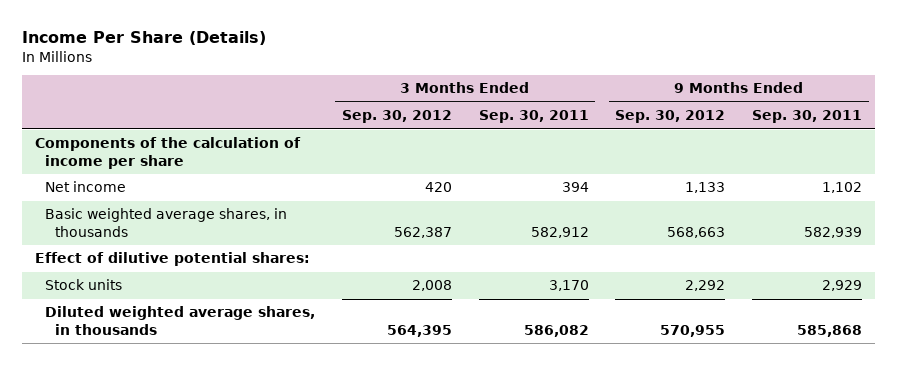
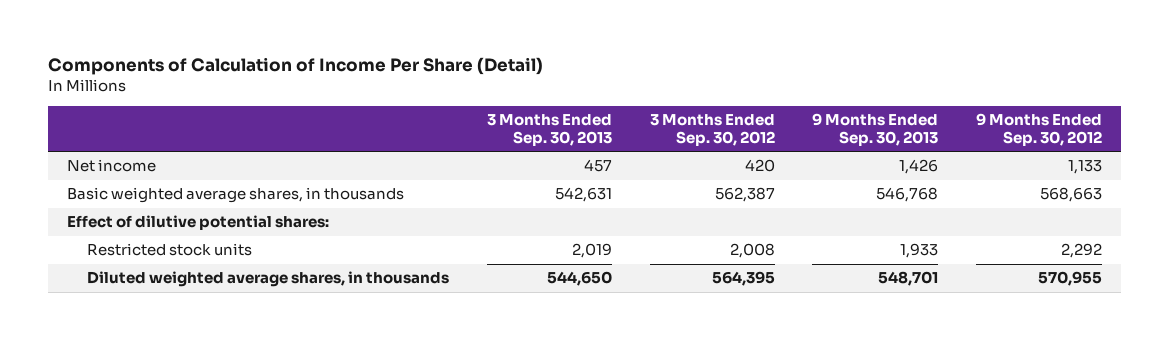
[22,31,267,46] Income Per Share (Details) -> [47,56,543,75] Components of Calculation of Income Per Share (Detail)
[478,110,589,124] Sep. 30, 2011 -> none
[751,110,862,124] Sep. 30, 2011 -> none
none -> [486,114,612,146] 3 Months Ended Sep. 30, 2013
none -> [812,113,939,146] 9 Months Ended Sep. 30, 2013
[35,137,302,169] Components of the calculation of income per share -> none
[45,279,123,291] Stock units -> [87,243,253,257] Restricted stock units

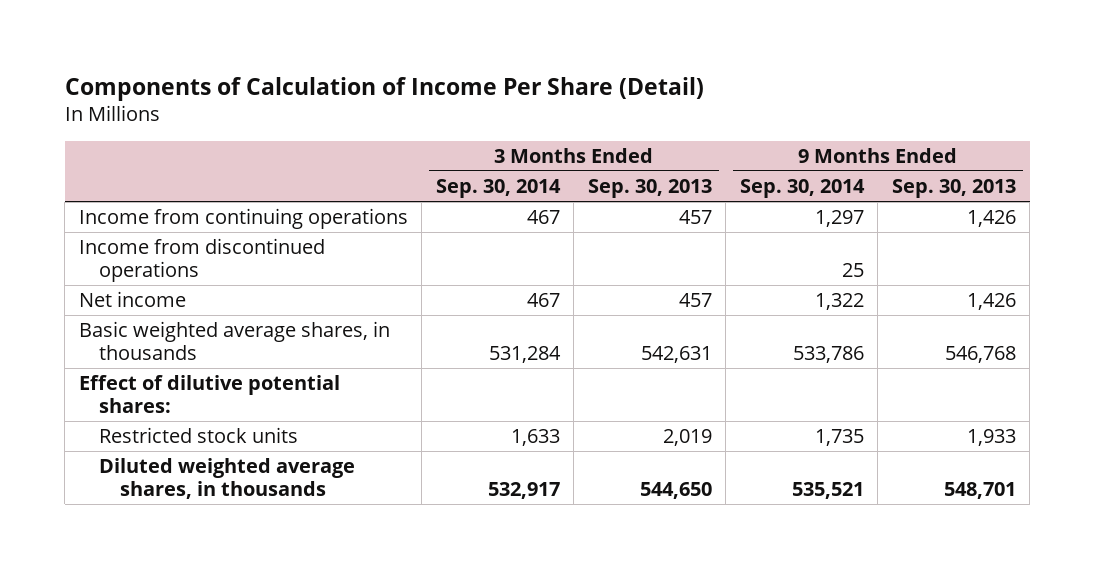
[649,114,775,146] 3 Months Ended Sep. 30, 2012 -> none
[976,113,1103,146] 9 Months Ended Sep. 30, 2012 -> none
none -> [435,178,561,198] Sep. 30, 2014
none -> [739,178,865,198] Sep. 30, 2014
none -> [78,208,408,230] Income from continuing operations
none -> [78,238,325,282] Income from discontinued operations

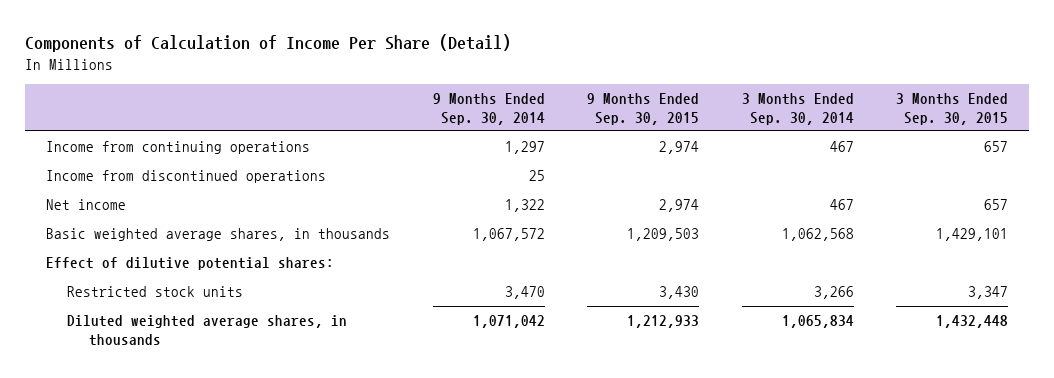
[587,178,712,198] Sep. 30, 2013 -> none
[891,178,1016,198] Sep. 30, 2013 -> none
none -> [587,92,700,125] 9 Months Ended Sep. 30, 2015
none -> [896,92,1009,125] 3 Months Ended Sep. 30, 2015
[488,345,561,363] 531,284 -> [781,228,854,242] 1,062,568
[792,345,864,363] 533,786 -> [472,228,545,242] 1,067,572
[510,429,560,447] 1,633 -> [813,286,854,300] 3,266
[814,429,864,447] 1,735 -> [504,286,545,300] 3,470
[487,481,560,499] 532,917 -> [781,315,854,329] 1,065,834
[791,481,864,499] 535,521 -> [472,315,545,329] 1,071,042

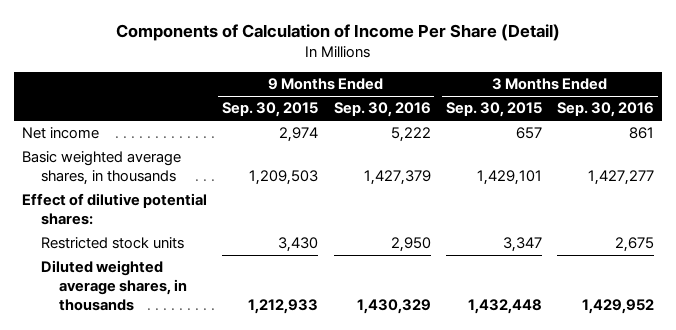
[432,92,545,125] 9 Months Ended Sep. 30, 2014 -> none
[741,92,854,125] 3 Months Ended Sep. 30, 2014 -> none
none -> [333,102,431,118] Sep. 30, 2016
none -> [557,102,655,118] Sep. 30, 2016
[45,141,310,155] Income from continuing operations -> none
[45,170,326,184] Income from discontinued operations -> none

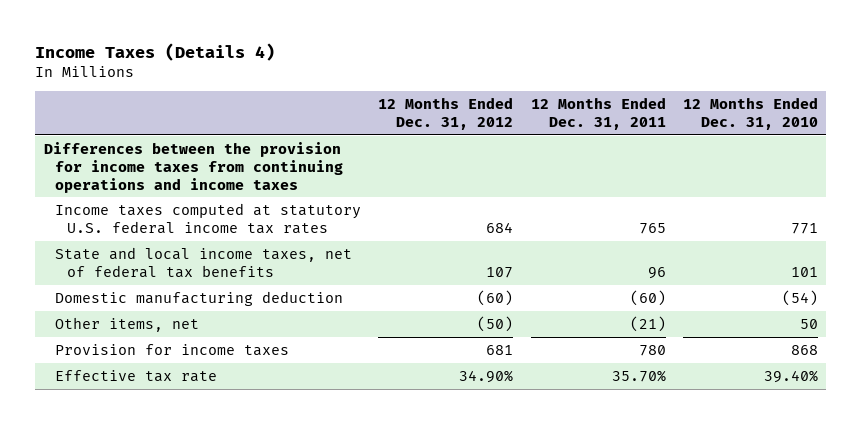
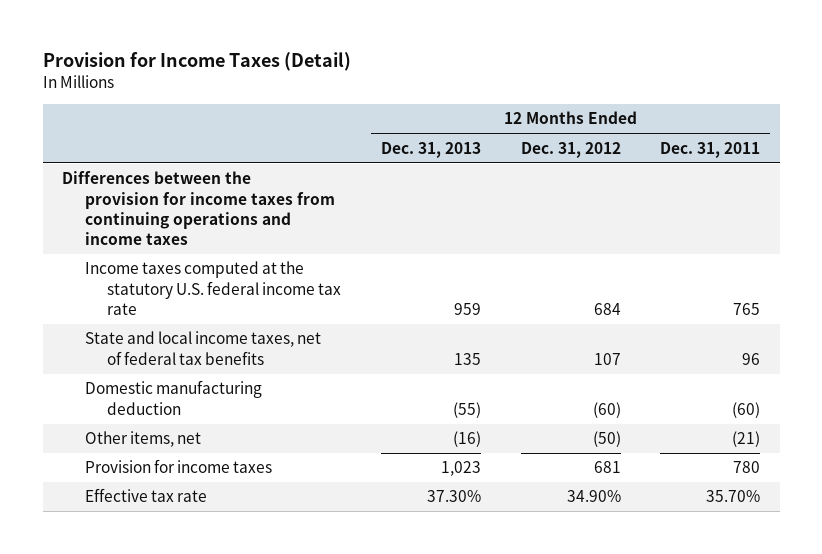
[35,42,276,61] Income Taxes (Details 4) -> [42,51,351,71] Provision for Income Taxes (Detail)
[682,96,818,130] 12 Months Ended Dec. 31, 2010 -> none
none -> [381,141,482,158] Dec. 31, 2013
[55,202,362,234] Income taxes computed at statutory U.S. federal income tax rates -> [84,261,342,315] Income taxes computed at the statutory U.S. federal income tax rate

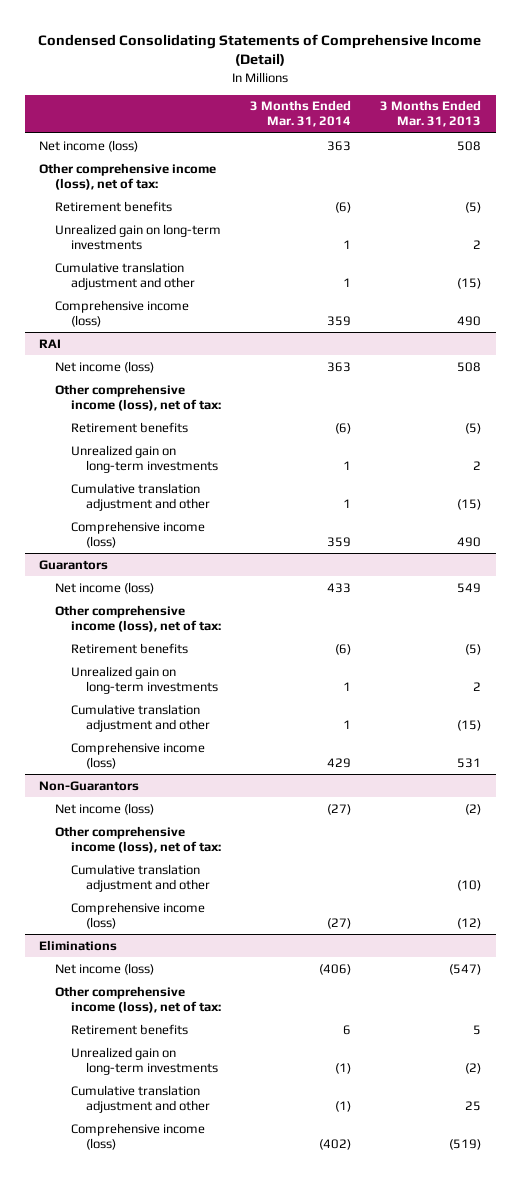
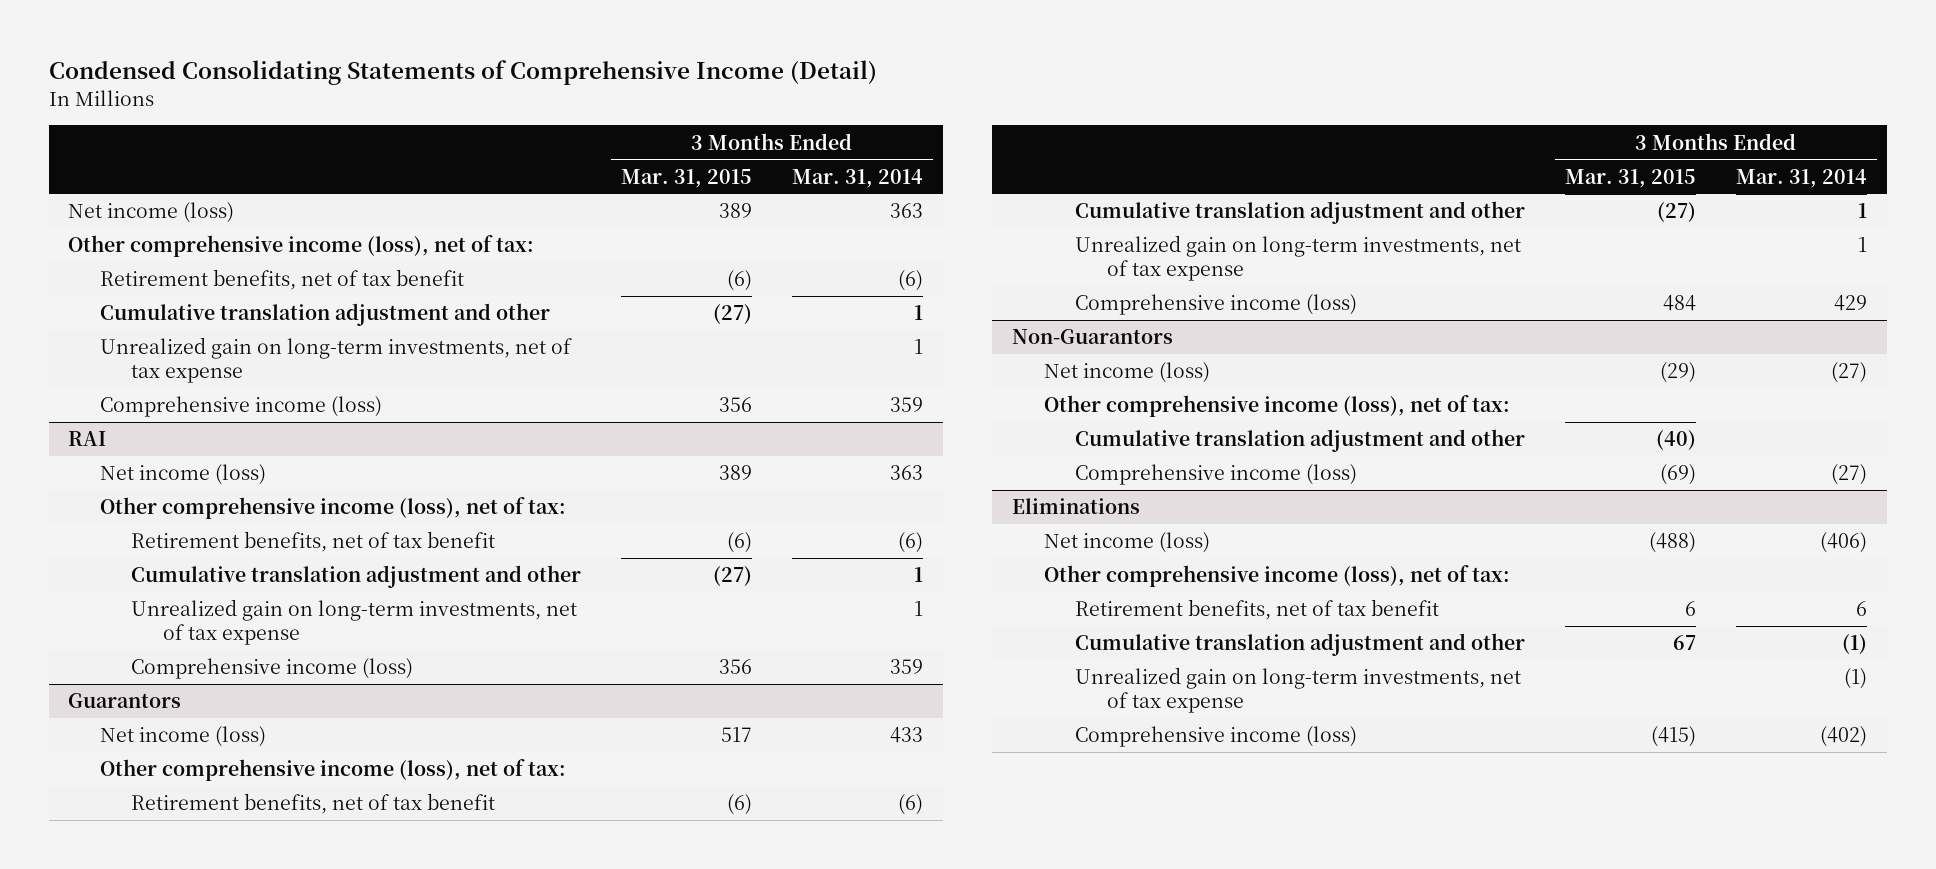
[380,100,482,128] 3 Months Ended Mar. 31, 2013 -> none
none -> [621,168,753,188] Mar. 31, 2015
[54,223,221,250] Unrealized gain on long-term investments -> none
[54,200,172,212] Retirement benefits -> [99,269,464,291] Retirement benefits, net of tax benefit
none -> [99,337,572,384] Unrealized gain on long-term investments, net of tax expense
[70,444,219,473] Unrealized gain on long-term investments -> none
[70,421,188,433] Retirement benefits -> [131,531,496,553] Retirement benefits, net of tax benefit
none -> [131,599,578,646] Unrealized gain on long-term investments, net of tax expense
[70,665,219,694] Unrealized gain on long-term investments -> none
[70,642,188,654] Retirement benefits -> [131,793,496,815] Retirement benefits, net of tax benefit
none -> [1075,235,1522,282] Unrealized gain on long-term investments, net of tax expense
[70,1046,219,1075] Unrealized gain on long-term investments -> none
[70,1023,188,1035] Retirement benefits -> [1075,599,1440,621] Retirement benefits, net of tax benefit
none -> [1075,667,1522,714] Unrealized gain on long-term investments, net of tax expense

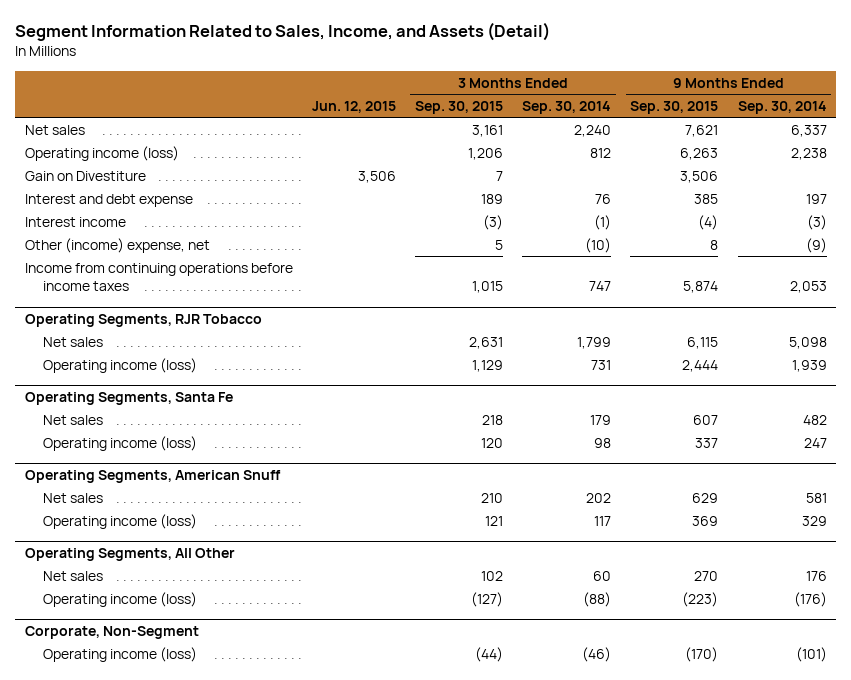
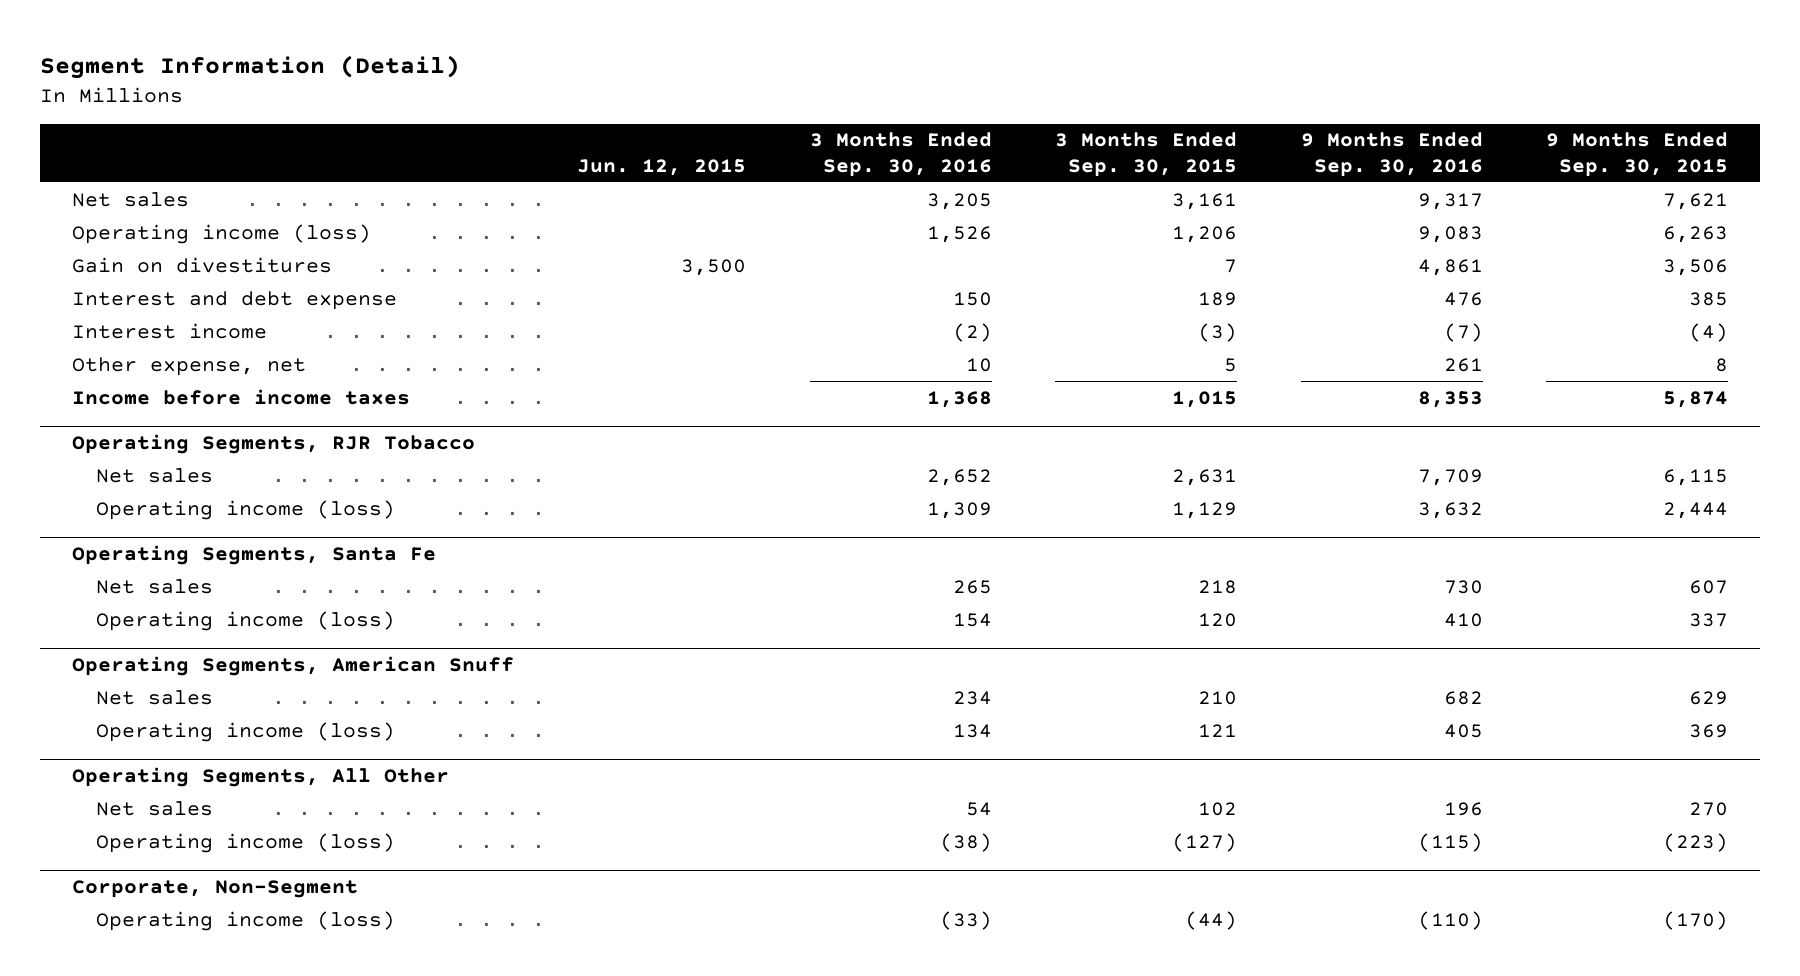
[15,22,551,42] Segment Information Related to Sales, Income, and Assets (Detail) -> [39,55,460,80] Segment Information (Detail)
[522,100,612,114] Sep. 30, 2014 -> none
[737,100,827,114] Sep. 30, 2014 -> none
none -> [809,132,992,177] 3 Months Ended Sep. 30, 2016
none -> [1300,132,1483,177] 9 Months Ended Sep. 30, 2016
[24,170,146,181] Gain on Divestiture -> [71,256,332,273] Gain on divestitures
[357,170,396,183] 3,506 -> [681,258,747,276] 3,500
[24,237,210,253] Other (income) expense, net -> [71,356,306,376] Other expense, net
[24,262,293,291] Income from continuing operations before income taxes -> [71,388,410,405] Income before income taxes

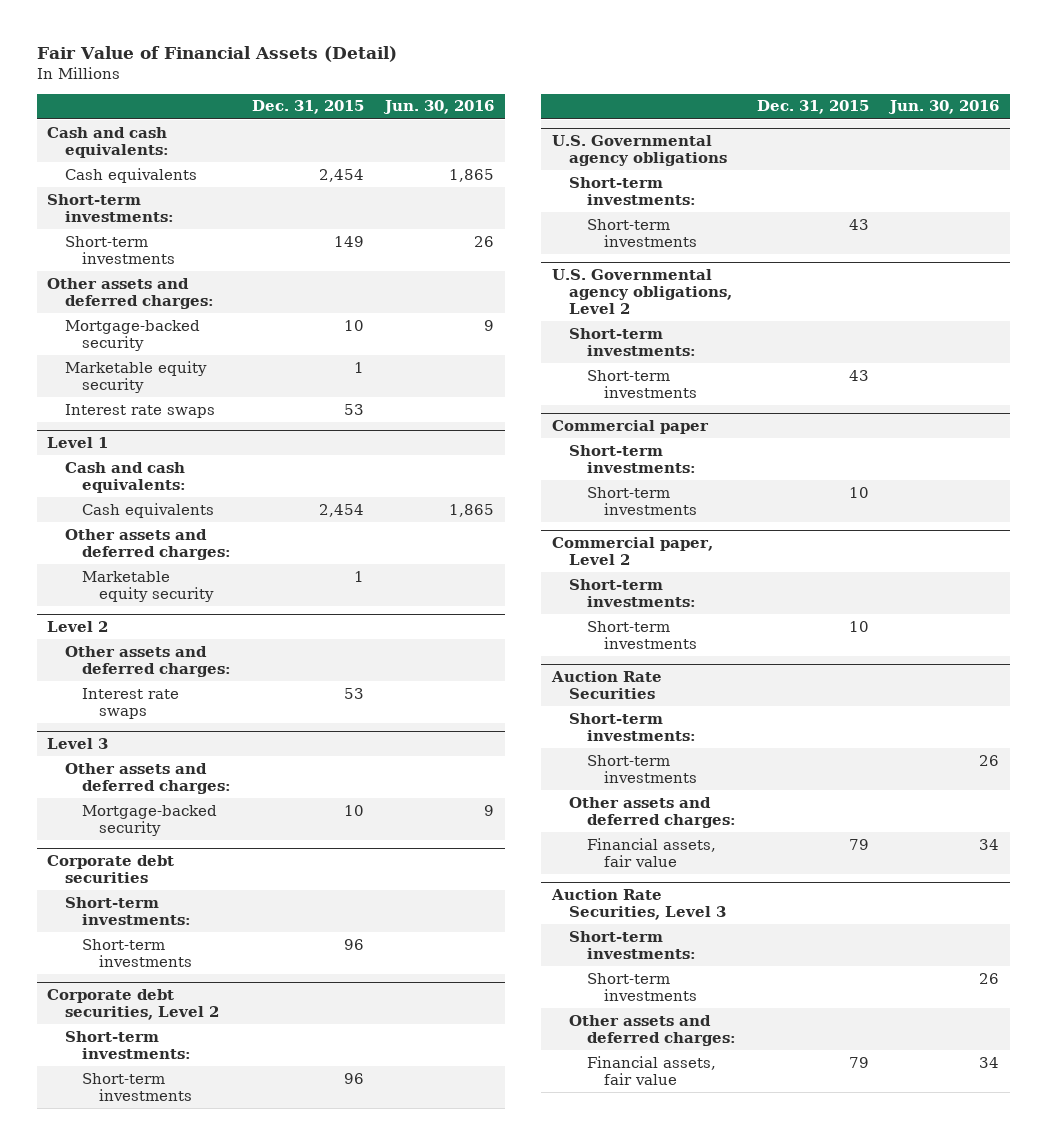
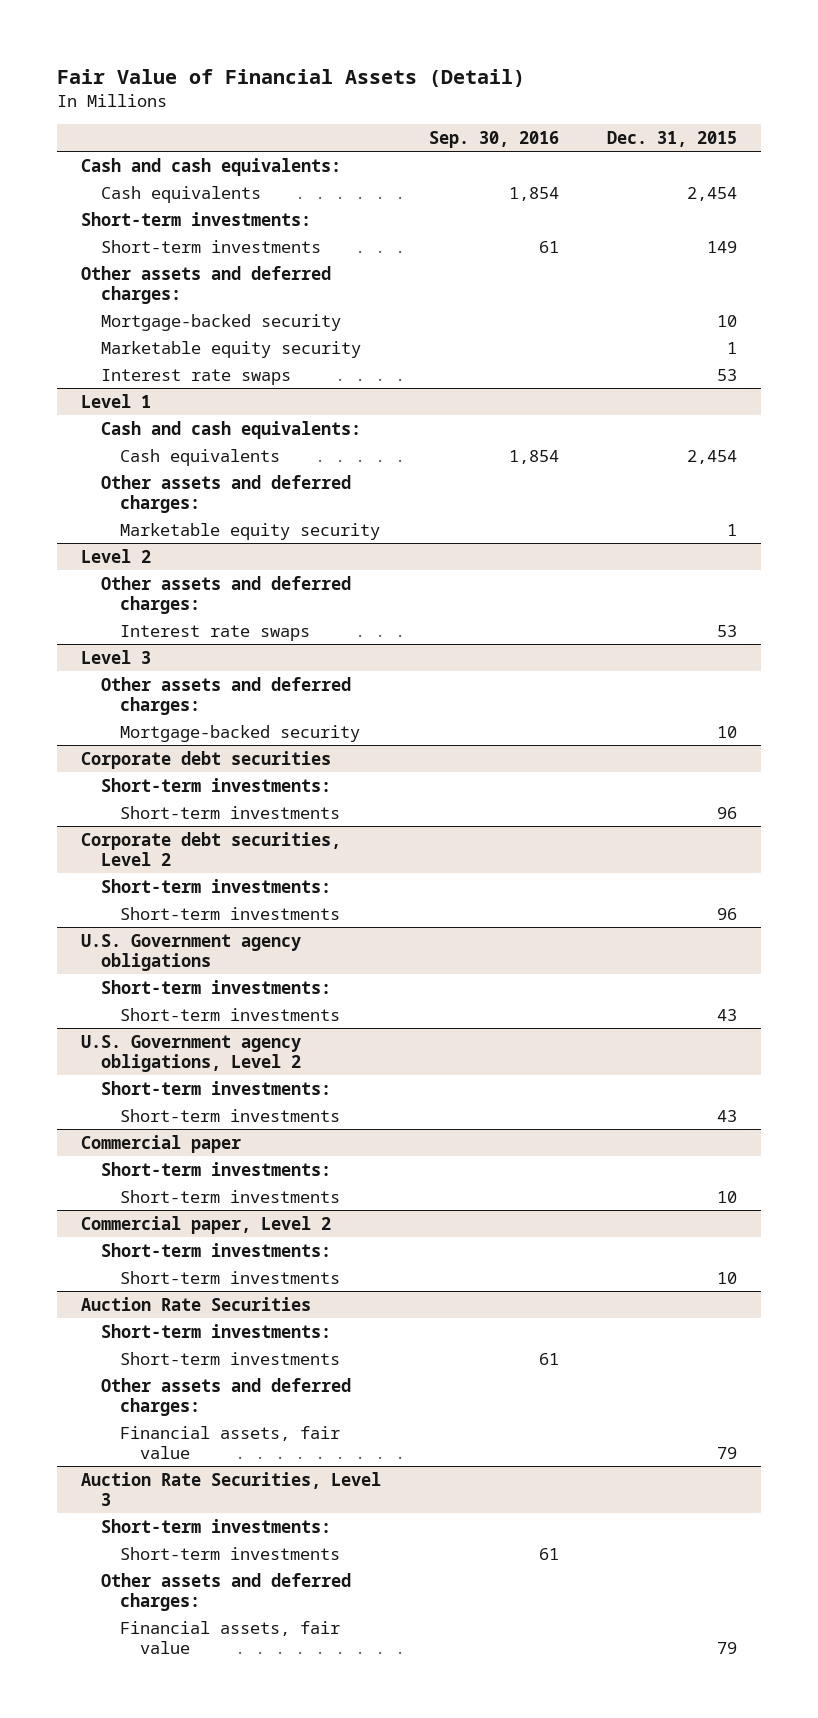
[383,100,495,115] Jun. 30, 2016 -> none
none -> [429,130,560,148] Sep. 30, 2016
[552,135,728,167] U.S. Governmental agency obligations -> [81,933,302,971] U.S. Government agency obligations
[552,269,733,315] U.S. Governmental agency obligations, Level 2 -> [81,1034,302,1072] U.S. Government agency obligations, Level 2

